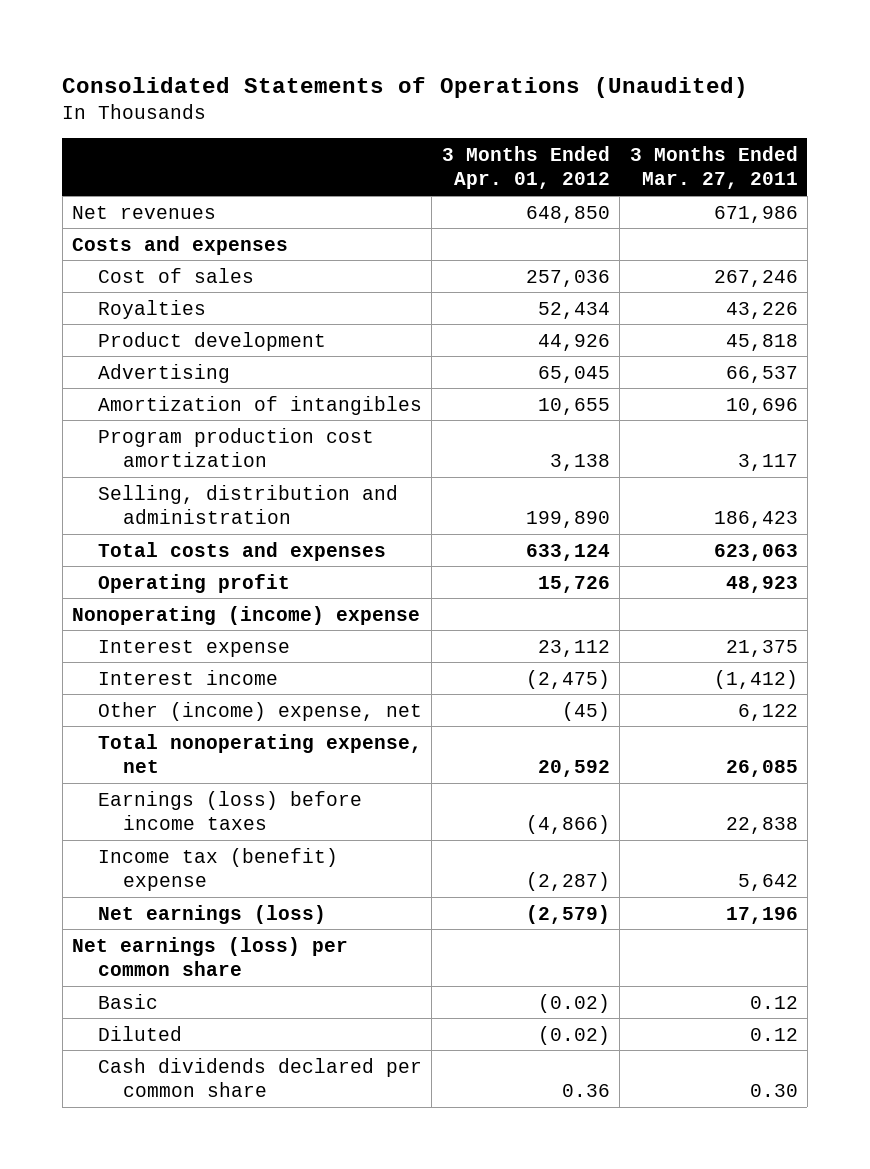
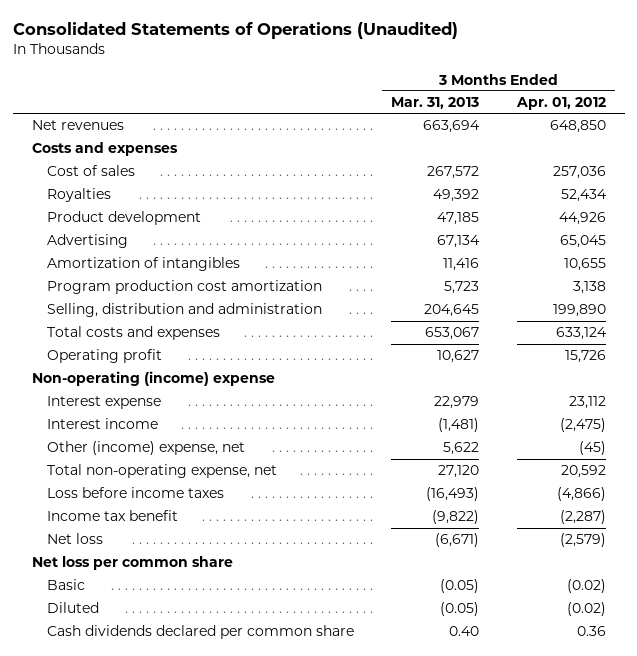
[629,145,798,190] 3 Months Ended Mar. 27, 2011 -> none
none -> [391,97,480,110] Mar. 31, 2013
[72,605,421,625] Nonoperating (income) expense -> [31,371,275,387] Non-operating (income) expense
[97,733,422,774] Total nonoperating expense, net -> [46,464,277,479] Total non-operating expense, net
[97,790,362,831] Earnings (loss) before income taxes -> [46,487,224,499] Loss before income taxes
[97,847,338,892] Income tax (benefit) expense -> [46,510,178,522] Income tax benefit
[97,904,326,924] Net earnings (loss) -> [46,533,103,545] Net loss
[72,936,349,977] Net earnings (loss) per common share -> [31,556,233,571] Net loss per common share

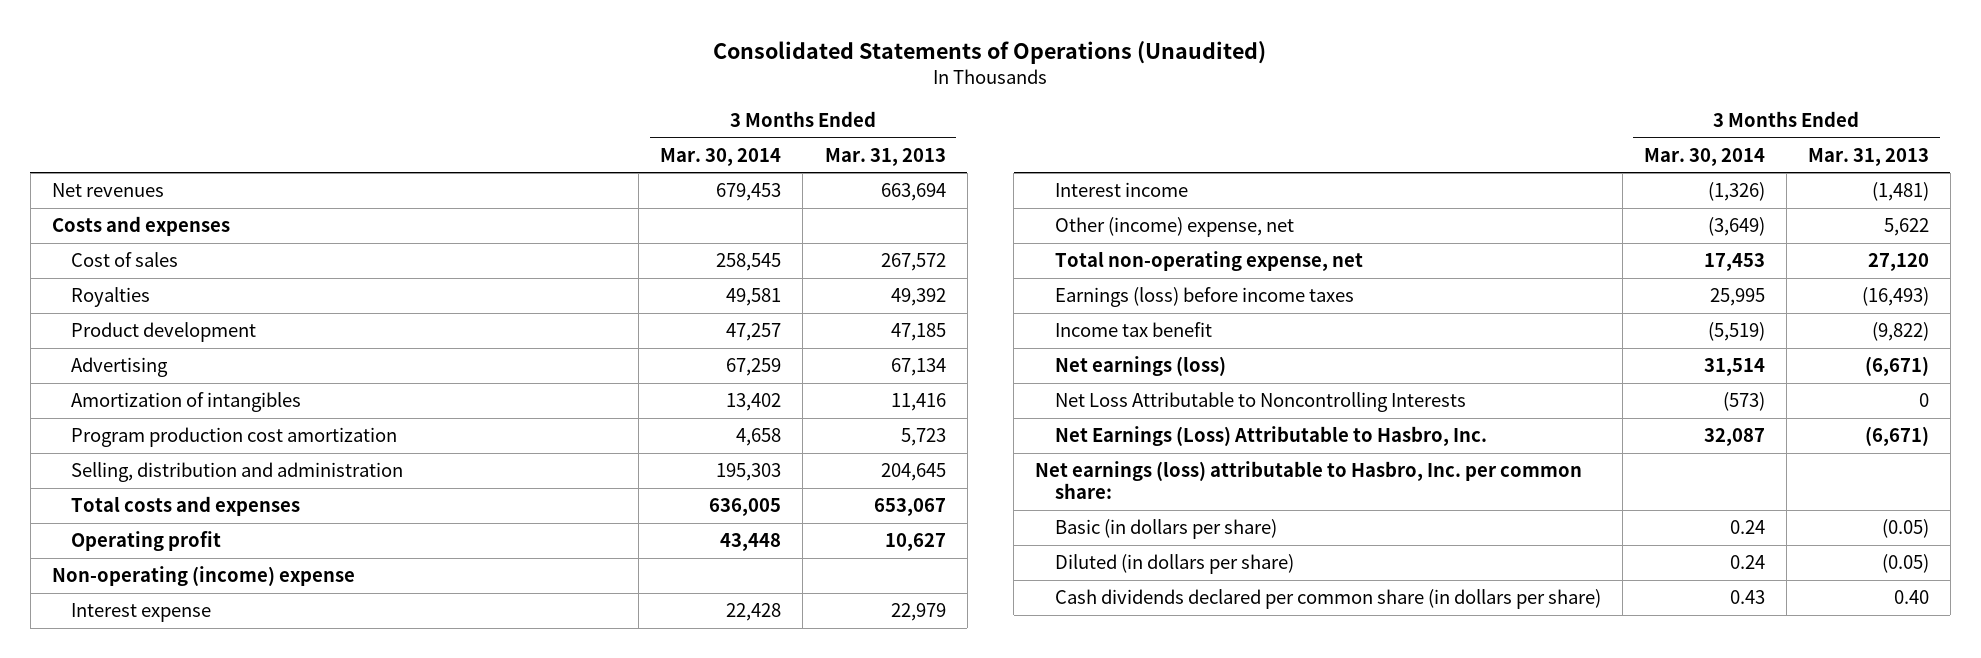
[515,97,606,111] Apr. 01, 2012 -> none
none -> [660,147,782,166] Mar. 30, 2014
[46,487,224,499] Loss before income taxes -> [1054,287,1354,308] Earnings (loss) before income taxes
none -> [1054,356,1226,377] Net earnings (loss)
none -> [1054,392,1466,413] Net Loss Attributable to Noncontrolling Interests
[46,533,103,545] Net loss -> [1054,426,1487,447] Net Earnings (Loss) Attributable to Hasbro, Inc.
[31,556,233,571] Net loss per common share -> [1035,461,1583,500] Net earnings (loss) attributable to Hasbro, Inc. per common share:
[46,579,85,591] Basic -> [1054,519,1277,540] Basic (in dollars per share)
[46,602,99,614] Diluted -> [1054,554,1294,575] Diluted (in dollars per share)
[46,625,354,640] Cash dividends declared per common share -> [1054,589,1601,610] Cash dividends declared per common share (in dollars per share)

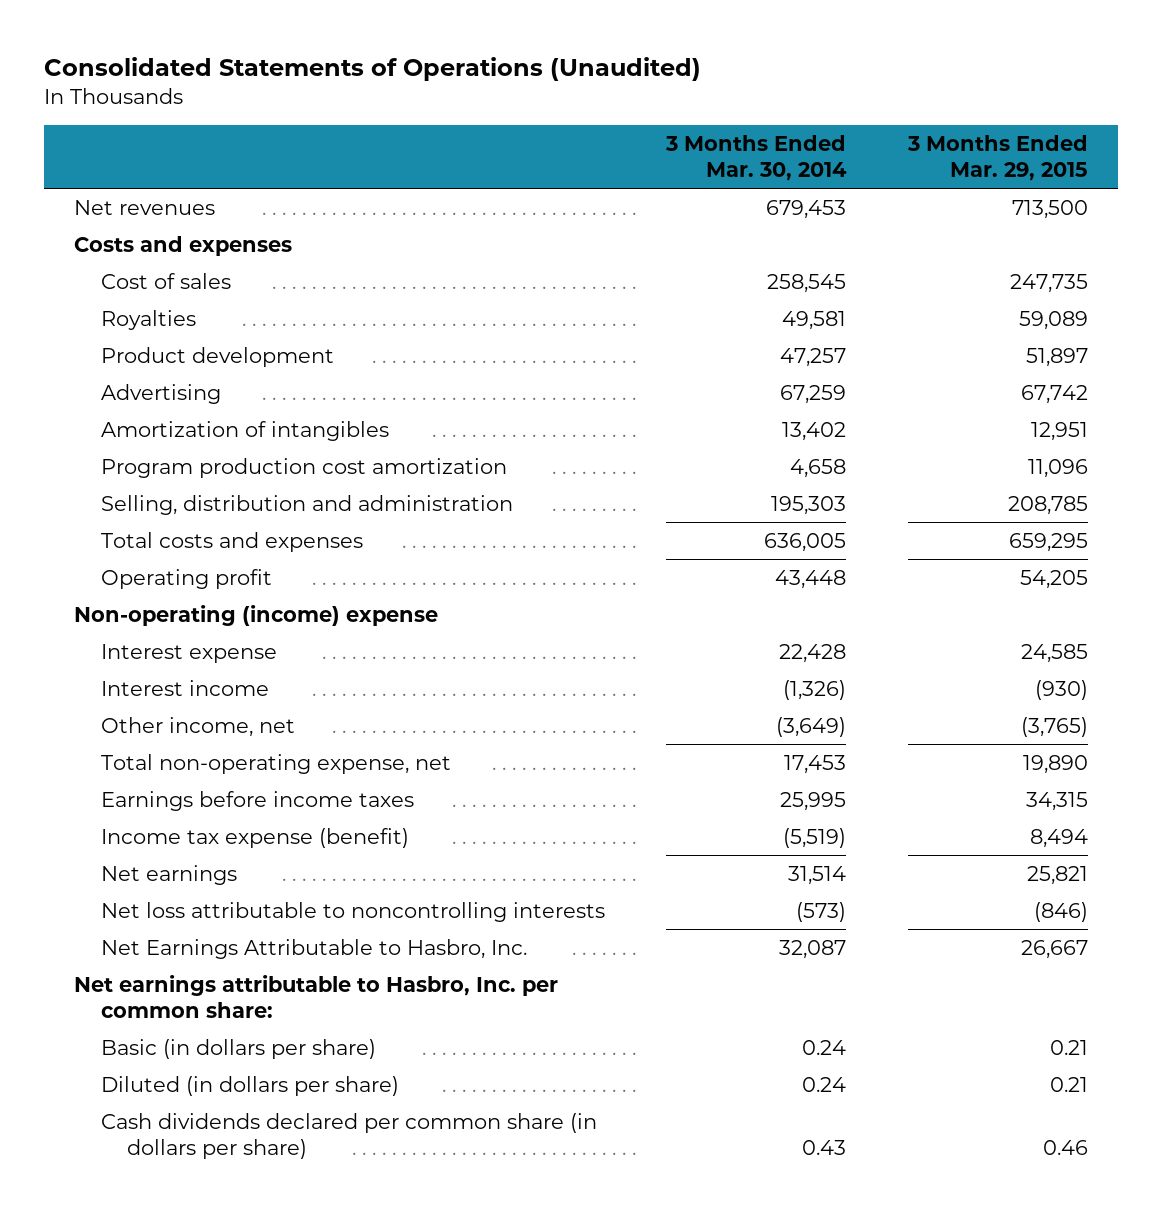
[824,147,946,166] Mar. 31, 2013 -> none
none -> [906,134,1088,181] 3 Months Ended Mar. 29, 2015
[1054,217,1294,238] Other (income) expense, net -> [100,716,295,737] Other income, net
[1054,287,1354,308] Earnings (loss) before income taxes -> [100,790,414,811] Earnings before income taxes
[1054,322,1212,338] Income tax benefit -> [100,827,409,848] Income tax expense (benefit)
[1054,356,1226,377] Net earnings (loss) -> [100,864,237,885] Net earnings
[1054,392,1466,413] Net Loss Attributable to Noncontrolling Interests -> [100,901,605,922] Net loss attributable to noncontrolling interests
[1054,426,1487,447] Net Earnings (Loss) Attributable to Hasbro, Inc. -> [100,938,527,959] Net Earnings Attributable to Hasbro, Inc.
[1035,461,1583,500] Net earnings (loss) attributable to Hasbro, Inc. per common share: -> [74,974,559,1019] Net earnings attributable to Hasbro, Inc. per common share:

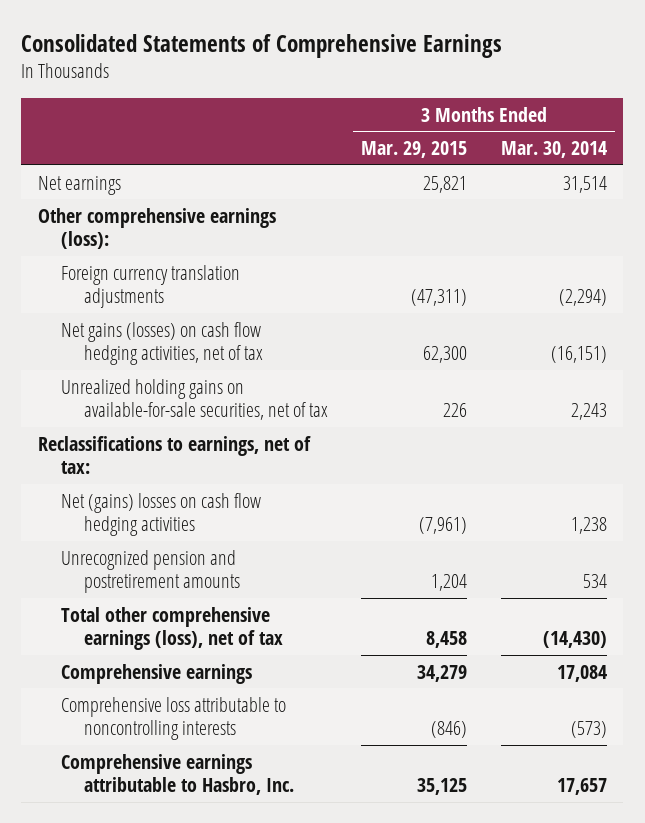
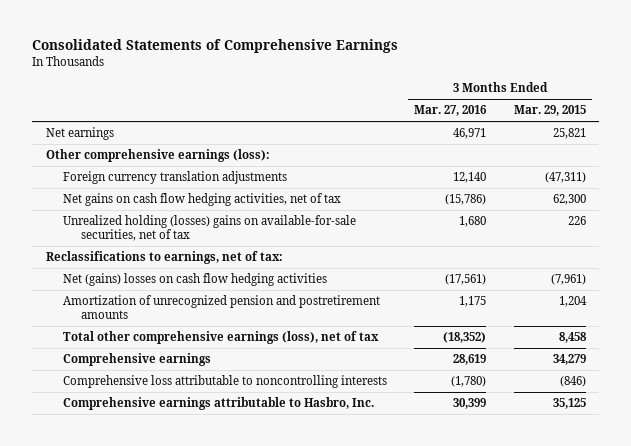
[500,141,607,159] Mar. 30, 2014 -> none
none -> [414,105,488,117] Mar. 27, 2016
[61,321,264,366] Net gains (losses) on cash flow hedging activities, net of tax -> [63,193,342,207] Net gains on cash flow hedging activities, net of tax
[61,378,329,421] Unrealized holding gains on available-for-sale securities, net of tax -> [63,215,357,241] Unrealized holding (losses) gains on available-for-sale securities, net of tax
[61,549,241,594] Unrecognized pension and postretirement amounts -> [63,295,381,319] Amortization of unrecognized pension and postretirement amounts

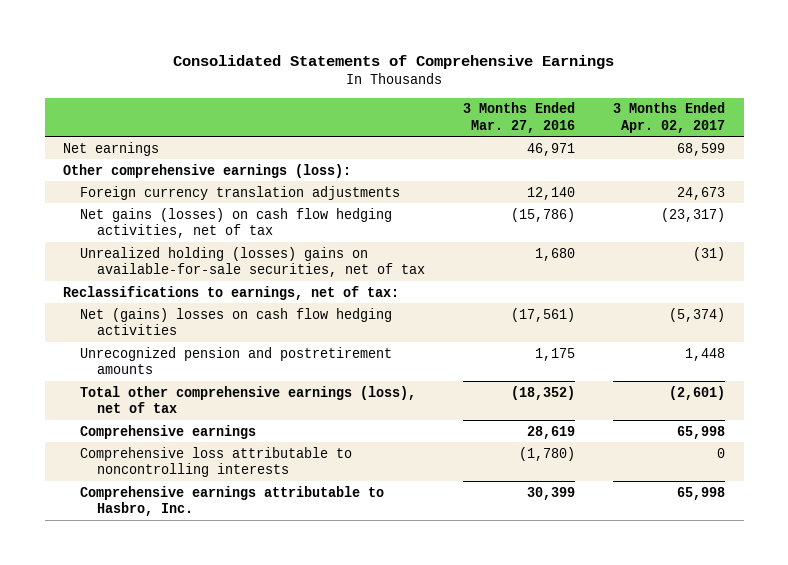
[513,105,586,117] Mar. 29, 2015 -> none
none -> [612,102,725,133] 3 Months Ended Apr. 02, 2017
[63,193,342,207] Net gains on cash flow hedging activities, net of tax -> [80,207,393,239] Net gains (losses) on cash flow hedging activities, net of tax
[63,295,381,319] Amortization of unrecognized pension and postretirement amounts -> [80,346,393,375] Unrecognized pension and postretirement amounts

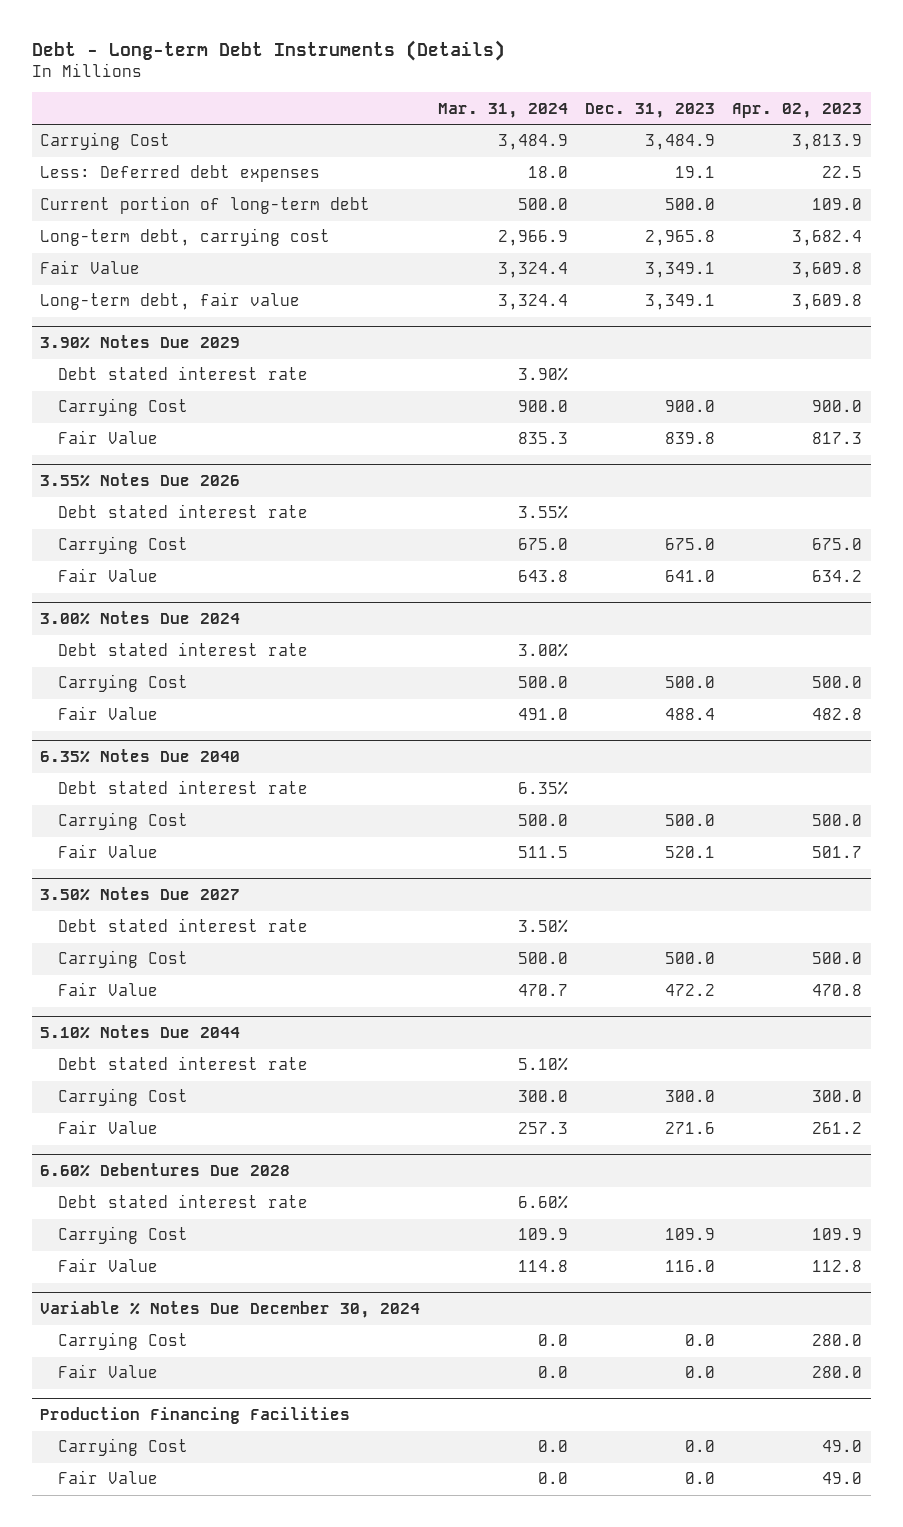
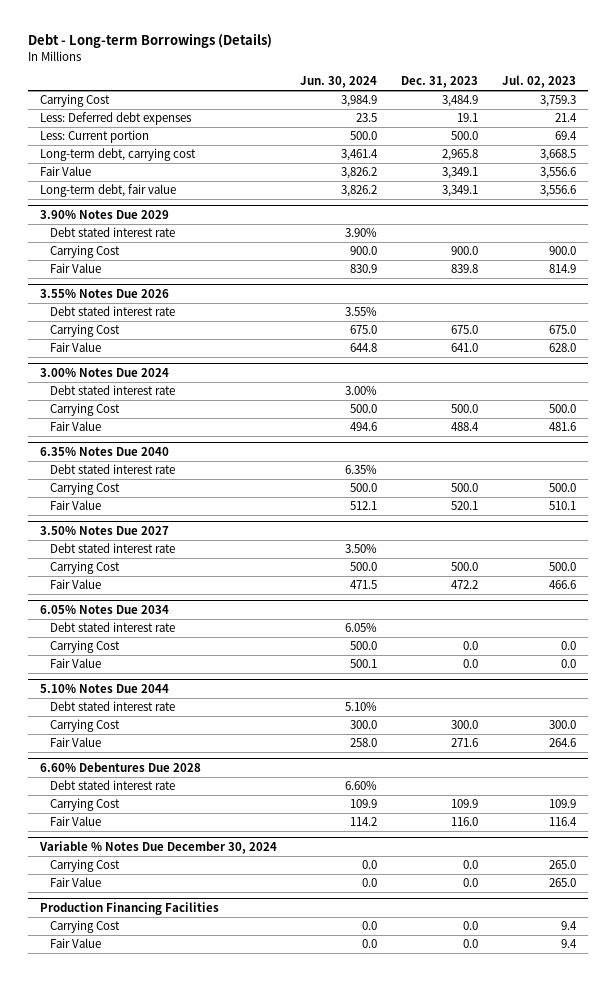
[31,39,505,61] Debt - Long-term Debt Instruments (Details) -> [27,33,272,49] Debt - Long-term Borrowings (Details)
[437,102,568,118] Mar. 31, 2024 -> none
[732,102,863,118] Apr. 02, 2023 -> none
none -> [300,76,378,89] Jun. 30, 2024
none -> [501,75,576,89] Jul. 02, 2023
[40,196,371,215] Current portion of long-term debt -> [39,130,149,144] Less: Current portion
none -> [39,604,169,614] 6.05% Notes Due 2034
none -> [49,622,175,633] Debt stated interest rate
none -> [49,640,120,654] Carrying Cost
none -> [49,658,101,669] Fair Value

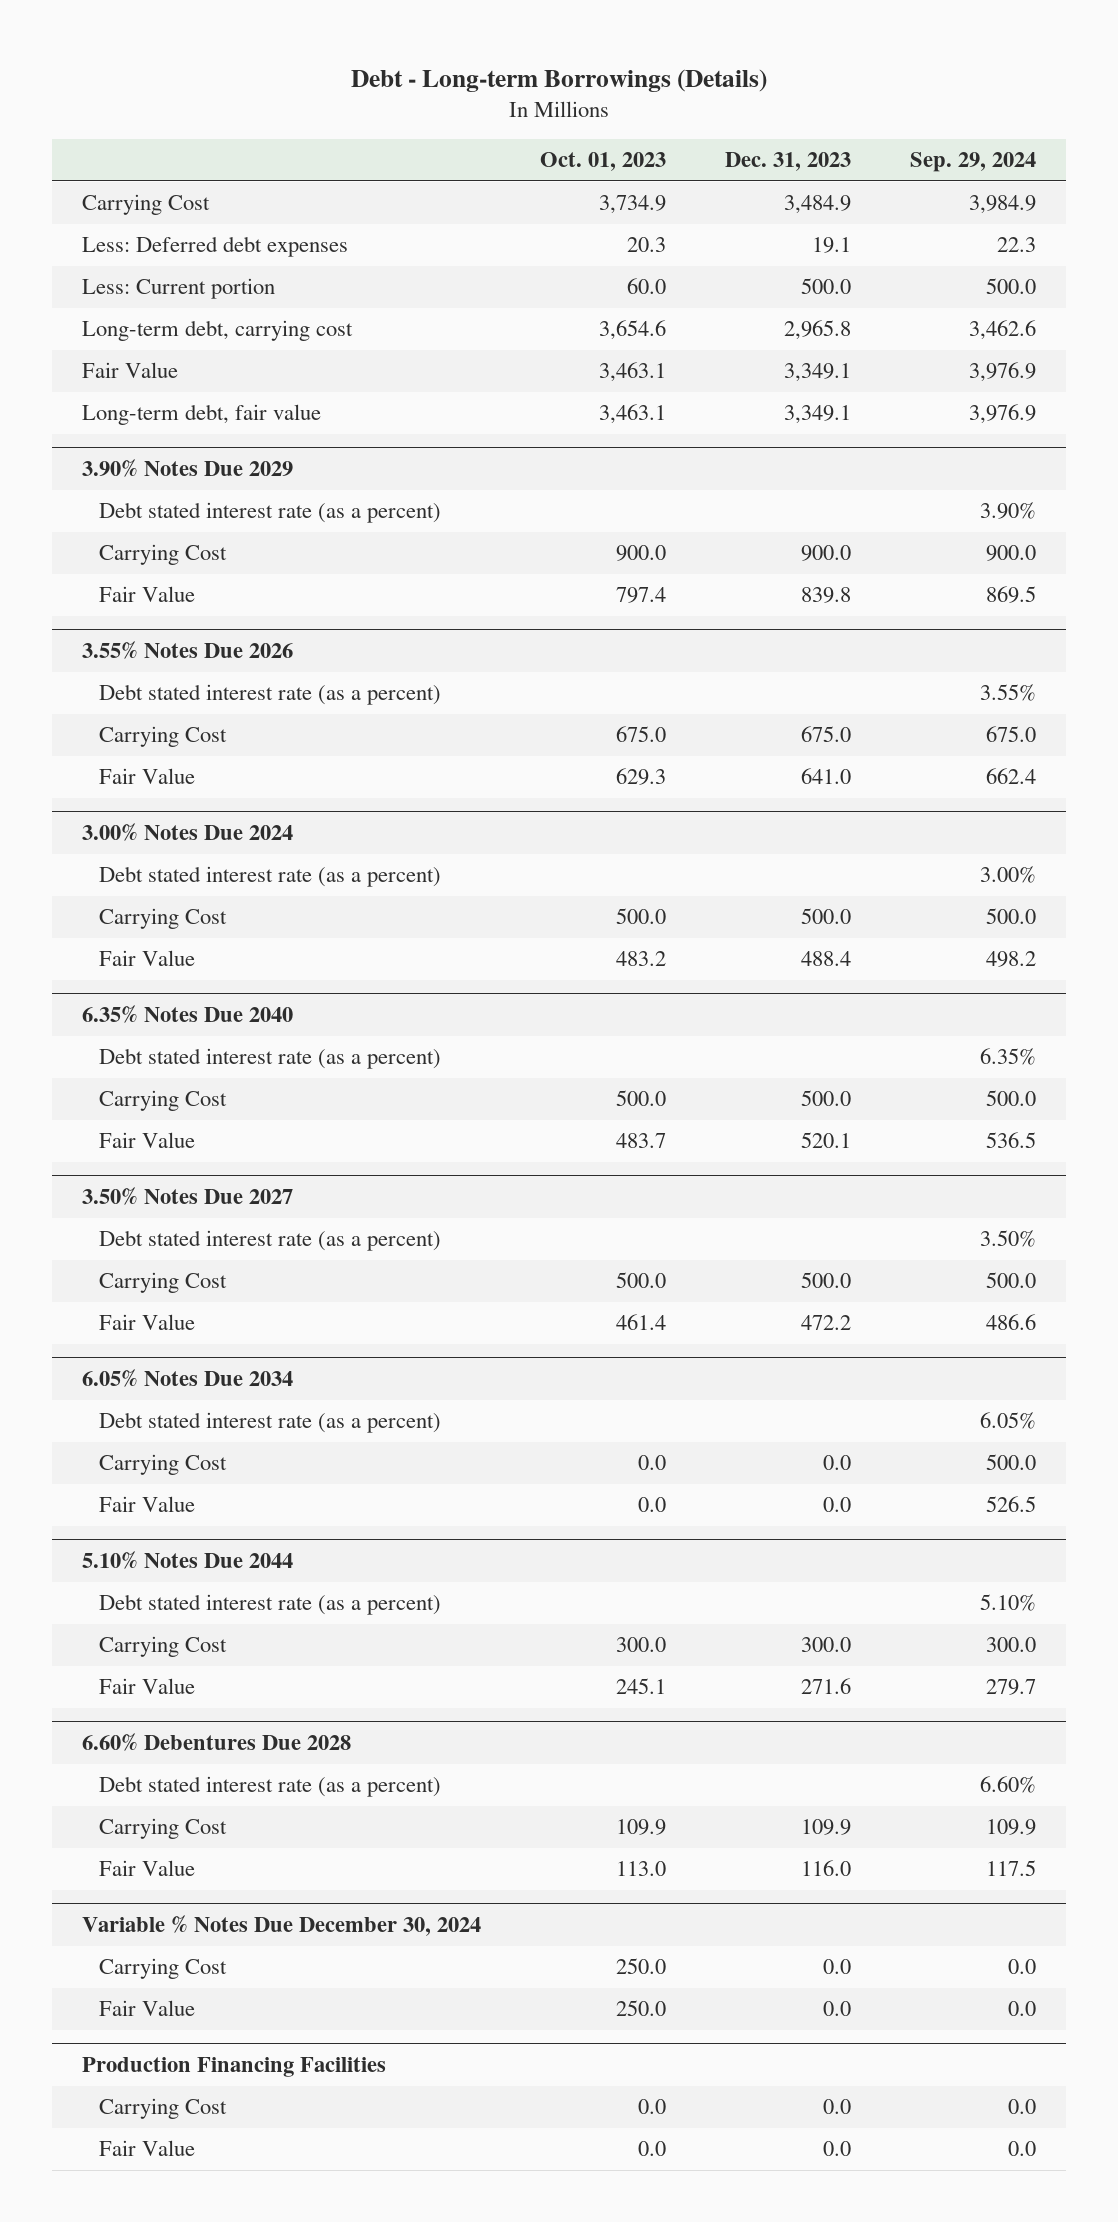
[300,76,378,89] Jun. 30, 2024 -> none
[501,75,576,89] Jul. 02, 2023 -> none
none -> [540,152,667,172] Oct. 01, 2023
none -> [910,152,1037,173] Sep. 29, 2024
[49,227,175,238] Debt stated interest rate -> [99,502,442,524] Debt stated interest rate (as a percent)
[49,306,175,317] Debt stated interest rate -> [99,684,442,706] Debt stated interest rate (as a percent)
[49,385,175,396] Debt stated interest rate -> [99,866,442,888] Debt stated interest rate (as a percent)
[49,464,175,475] Debt stated interest rate -> [99,1048,442,1070] Debt stated interest rate (as a percent)
[49,543,175,554] Debt stated interest rate -> [99,1230,442,1252] Debt stated interest rate (as a percent)
[49,622,175,633] Debt stated interest rate -> [99,1412,442,1434] Debt stated interest rate (as a percent)
[49,701,175,712] Debt stated interest rate -> [99,1594,442,1616] Debt stated interest rate (as a percent)
[49,780,175,791] Debt stated interest rate -> [99,1776,442,1798] Debt stated interest rate (as a percent)

